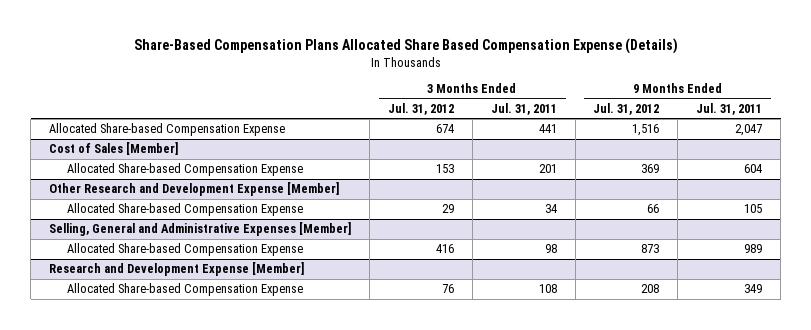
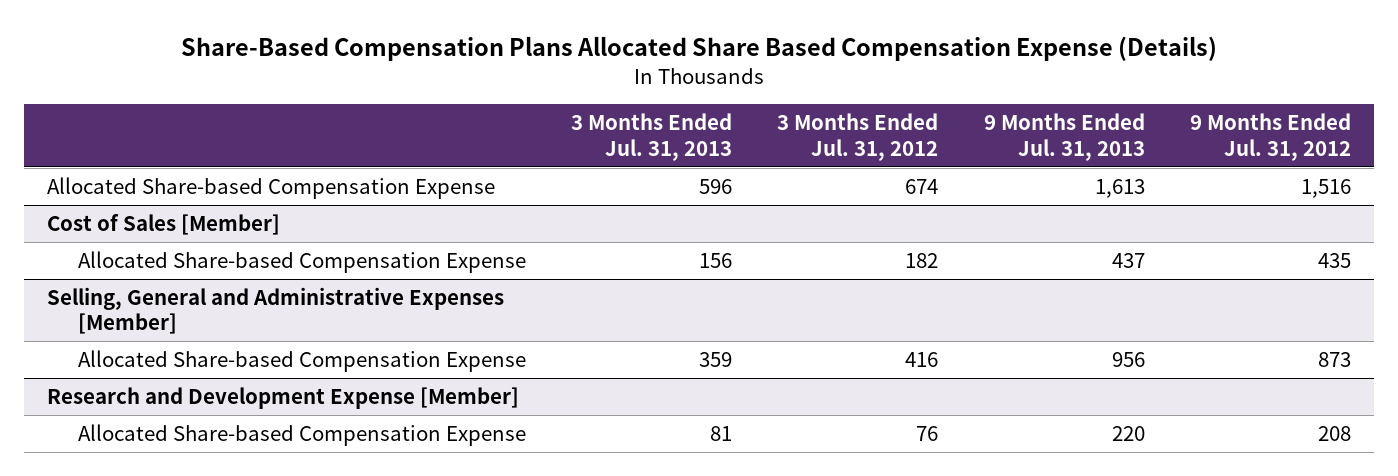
[490,102,557,115] Jul. 31, 2011 -> none
[696,102,763,115] Jul. 31, 2011 -> none
none -> [571,113,733,161] 3 Months Ended Jul. 31, 2013
none -> [983,113,1145,161] 9 Months Ended Jul. 31, 2013
[49,182,340,197] Other Research and Development Expense [Member] -> none
[67,203,304,217] Allocated Share-based Compensation Expense -> none
[435,164,454,174] 153 -> [905,252,939,268] 182
[641,164,660,174] 369 -> [1318,252,1352,268] 435

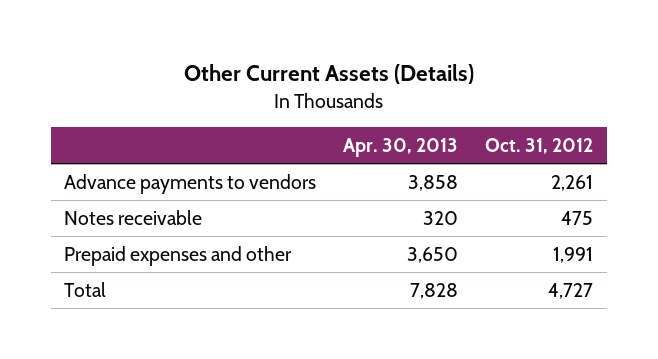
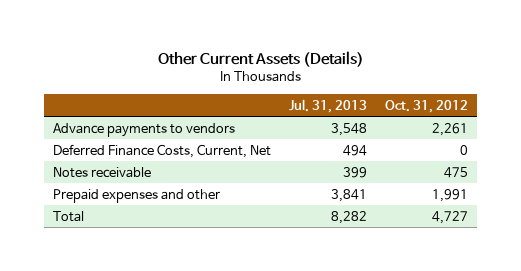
[343,138,459,158] Apr. 30, 2013 -> none
none -> [289,98,368,113] Jul. 31, 2013
none -> [53,143,272,158] Deferred Finance Costs, Current, Net

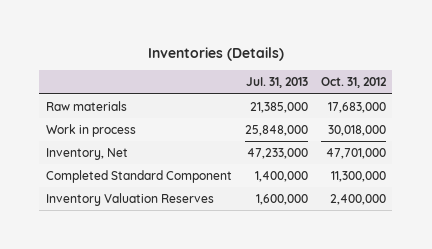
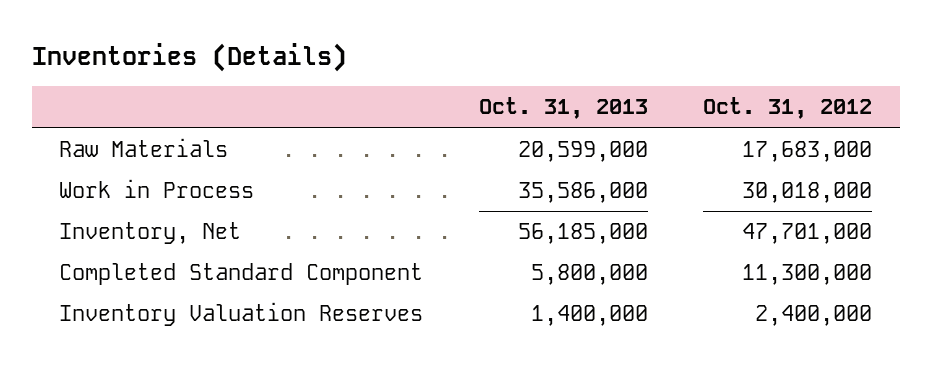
[245,77,308,89] Jul. 31, 2013 -> none
none -> [478,97,648,120] Oct. 31, 2013
[45,101,127,112] Raw materials -> [59,138,229,158] Raw Materials
[45,124,136,138] Work in process -> [59,179,255,199] Work in Process

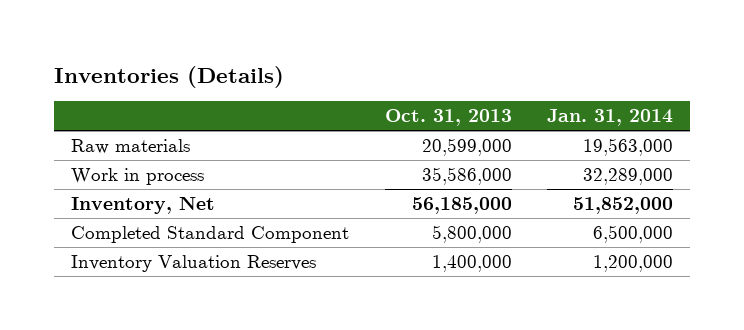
[702,97,872,120] Oct. 31, 2012 -> none
none -> [546,109,673,127] Jan. 31, 2014
[59,138,229,158] Raw Materials -> [71,138,191,154] Raw materials
[59,179,255,199] Work in Process -> [71,167,205,185] Work in process

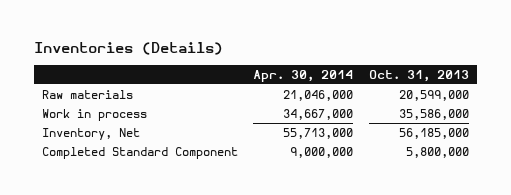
[546,109,673,127] Jan. 31, 2014 -> none
none -> [253,70,354,83] Apr. 30, 2014
[71,254,317,272] Inventory Valuation Reserves -> none

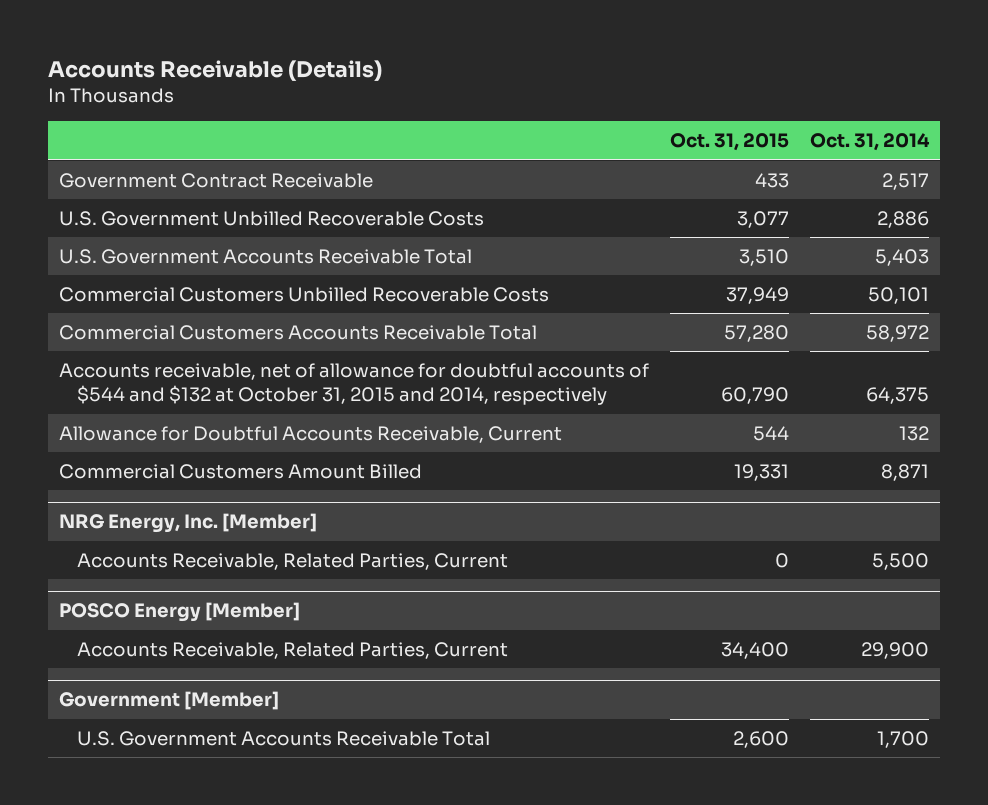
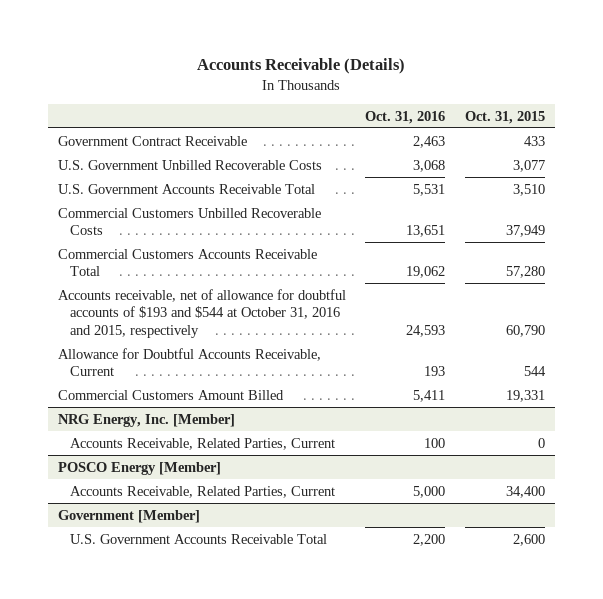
[810,133,931,152] Oct. 31, 2014 -> none
none -> [365,110,446,124] Oct. 31, 2016
[58,363,649,406] Accounts receivable, net of allowance for doubtful accounts of $544 and $132 at October 31, 2015 and 2014, respectively -> [57,288,346,338] Accounts receivable, net of allowance for doubtful accounts of $193 and $544 at October 31, 2016 and 2015, respectively

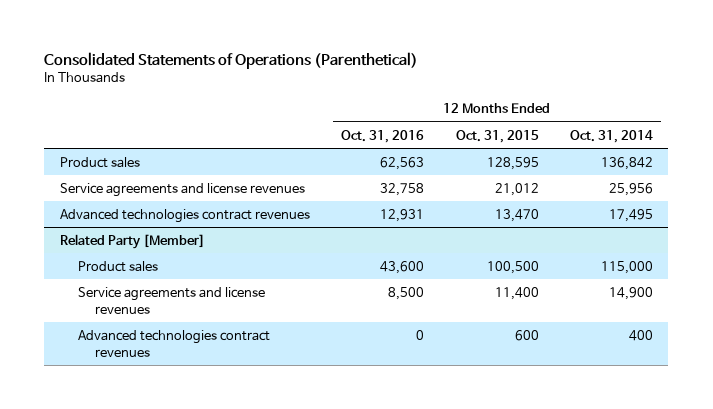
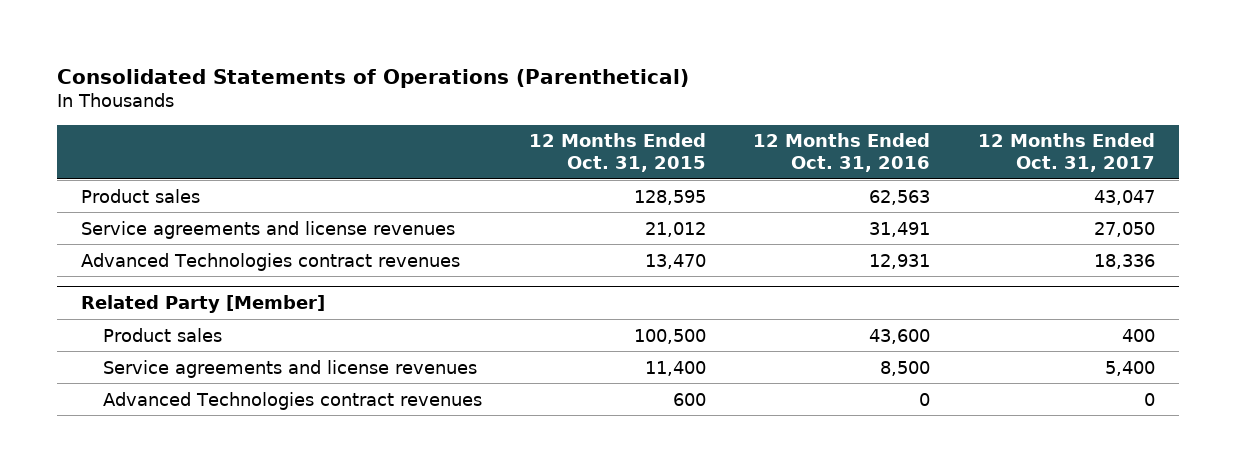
[569,129,653,143] Oct. 31, 2014 -> none
none -> [977,133,1155,172] 12 Months Ended Oct. 31, 2017
[380,182,425,196] 32,758 -> [869,221,931,237] 31,491
[60,208,311,223] Advanced technologies contract revenues -> [80,252,460,271] Advanced Technologies contract revenues
[77,329,270,357] Advanced technologies contract revenues -> [102,391,482,410] Advanced Technologies contract revenues

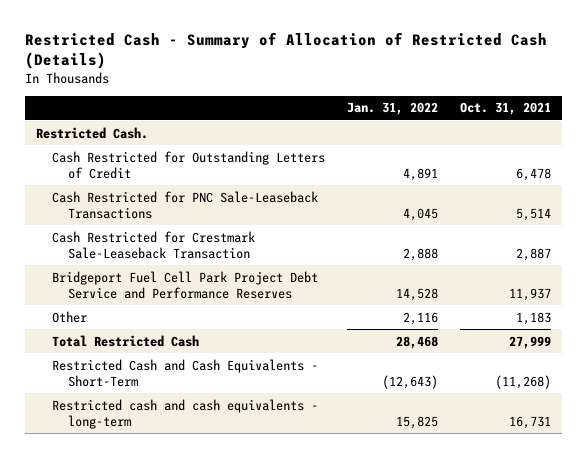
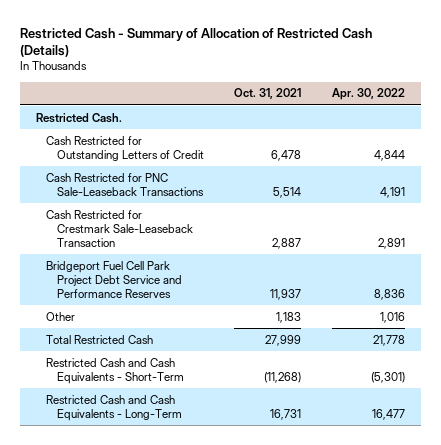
[347,102,439,116] Jan. 31, 2022 -> none
none -> [332,88,406,101] Apr. 30, 2022
[52,398,319,429] Restricted cash and cash equivalents - long-term -> [46,394,182,421] Restricted Cash and Cash Equivalents - Long-Term

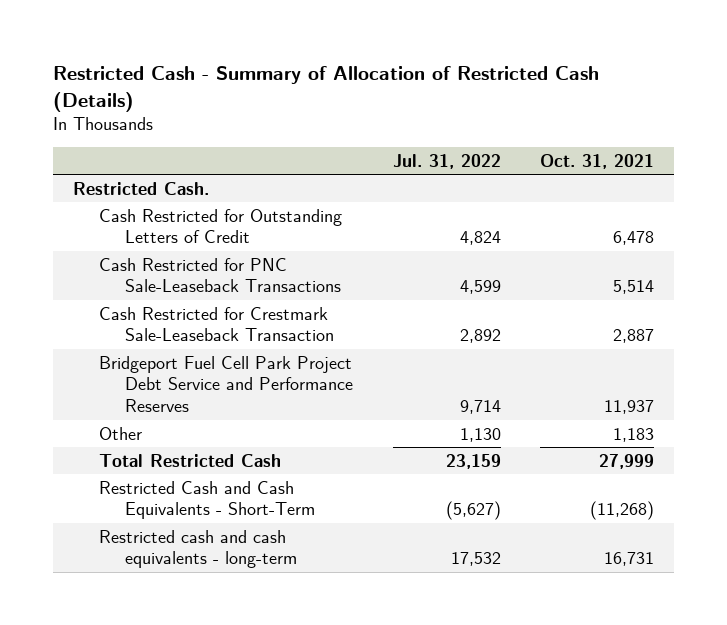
[332,88,406,101] Apr. 30, 2022 -> none
none -> [392,153,501,169] Jul. 31, 2022
[46,394,182,421] Restricted Cash and Cash Equivalents - Long-Term -> [98,529,298,569] Restricted cash and cash equivalents - long-term

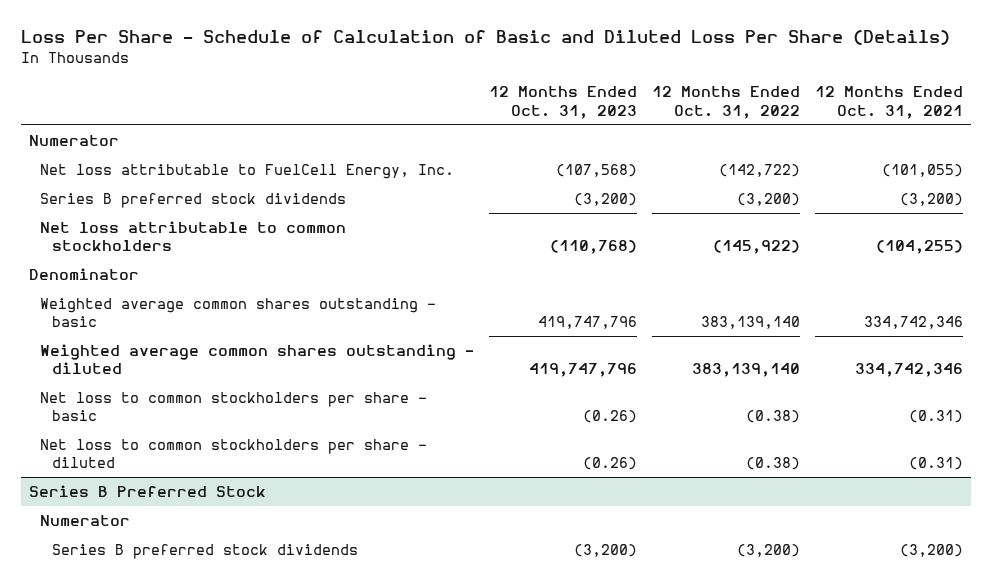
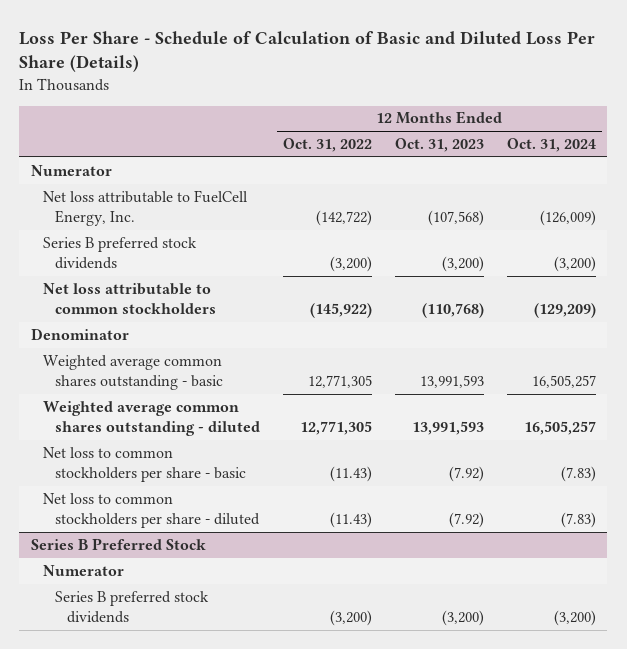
[815,86,964,119] 12 Months Ended Oct. 31, 2021 -> none
none -> [506,138,596,153] Oct. 31, 2024
[538,316,638,330] 419,747,796 -> [419,374,484,388] 13,991,593
[701,316,801,330] 383,139,140 -> [307,374,372,388] 12,771,305
[529,363,638,378] 419,747,796 -> [411,420,484,435] 13,991,593
[692,363,801,378] 383,139,140 -> [299,420,372,435] 12,771,305
[583,410,638,424] (0.26) -> [448,465,484,482] (7.92)
[746,410,801,424] (0.38) -> [329,465,372,482] (11.43)
[583,457,638,471] (0.26) -> [448,511,484,528] (7.92)
[746,457,801,471] (0.38) -> [329,511,372,528] (11.43)

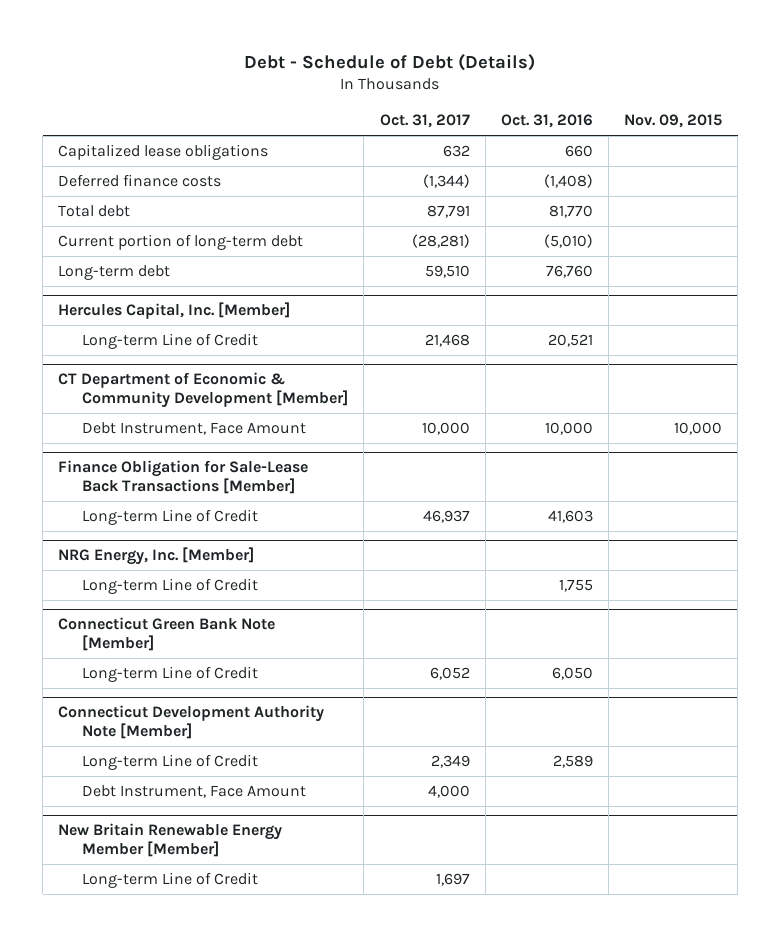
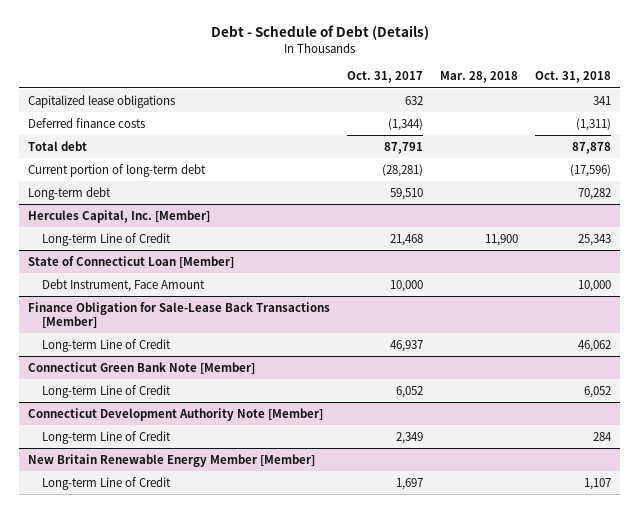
[500,114,593,129] Oct. 31, 2016 -> none
[624,114,723,129] Nov. 09, 2015 -> none
none -> [440,71,519,84] Mar. 28, 2018
none -> [535,71,612,84] Oct. 31, 2018
[58,372,349,408] CT Department of Economic & Community Development [Member] -> none
none -> [27,255,234,268] State of Connecticut Loan [Member]
[58,547,255,566] NRG Energy, Inc. [Member] -> none
[82,577,259,594] Long-term Line of Credit -> none
[82,784,307,798] Debt Instrument, Face Amount -> none

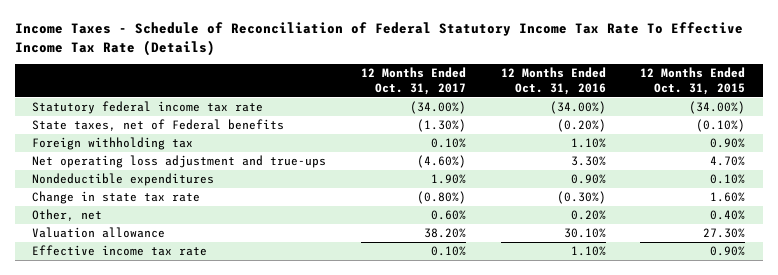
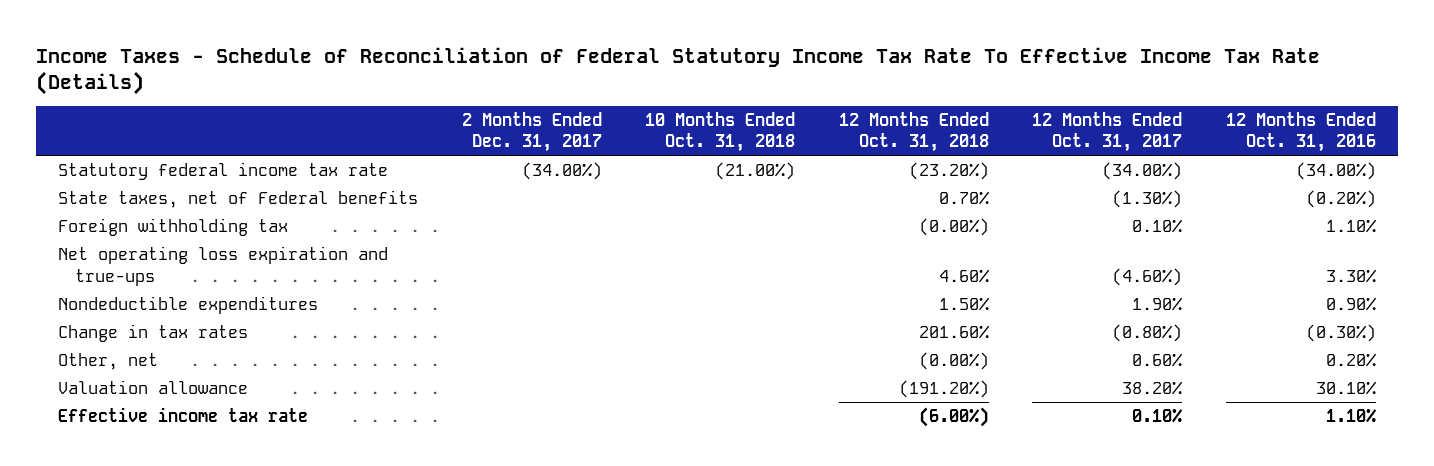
[640,66,746,95] 12 Months Ended Oct. 31, 2015 -> none
none -> [461,111,602,153] 2 Months Ended Dec. 31, 2017
none -> [645,111,796,153] 10 Months Ended Oct. 31, 2018
none -> [838,111,989,153] 12 Months Ended Oct. 31, 2018
[32,155,327,169] Net operating loss adjustment and true-ups -> [58,245,389,286] Net operating loss expiration and true-ups
[32,191,201,205] Change in state tax rate -> [58,323,249,342] Change in tax rates

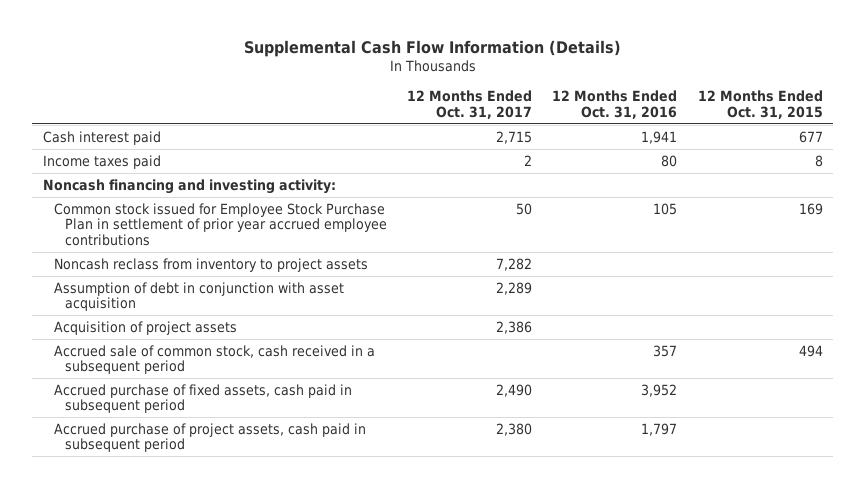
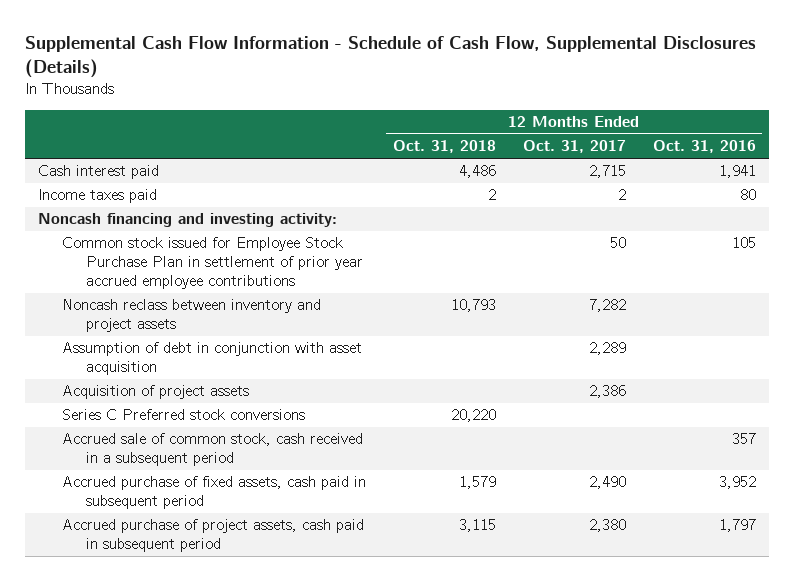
[243,40,621,58] Supplemental Cash Flow Information (Details) -> [24,35,756,79] Supplemental Cash Flow Information - Schedule of Cash Flow, Supplemental Disclosures (Details)
[697,90,823,119] 12 Months Ended Oct. 31, 2015 -> none
none -> [392,140,496,154] Oct. 31, 2018
[53,257,368,272] Noncash reclass from inventory to project assets -> [61,299,321,333] Noncash reclass between inventory and project assets
none -> [61,409,305,421] Series C Preferred stock conversions

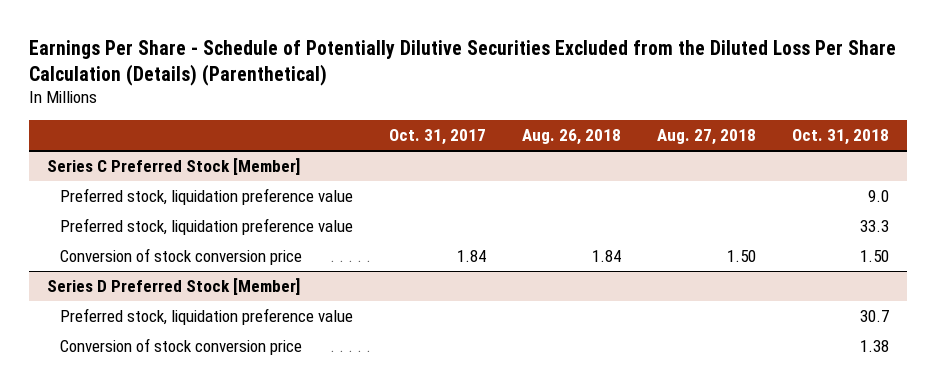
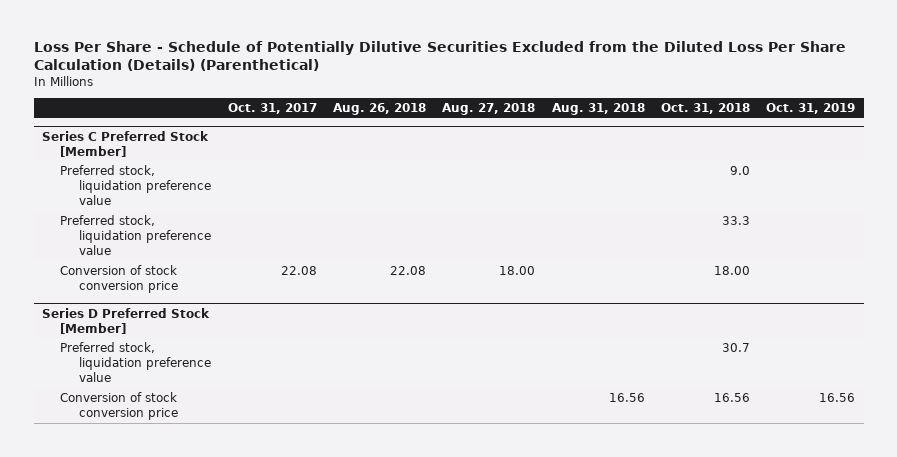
[28,39,896,86] Earnings Per Share - Schedule of Potentially Dilutive Securities Excluded from the Diluted Loss Per Share Calculation (Details) (Parenthetical) -> [33,40,846,72] Loss Per Share - Schedule of Potentially Dilutive Securities Excluded from the Diluted Loss Per Share Calculation (Details) (Parenthetical)
none -> [551,103,645,116] Aug. 31, 2018
none -> [766,103,856,115] Oct. 31, 2019
[457,250,487,263] 1.84 -> [280,266,317,276] 22.08
[592,250,622,263] 1.84 -> [389,266,426,276] 22.08
[726,250,756,263] 1.50 -> [499,266,536,276] 18.00
[859,250,889,263] 1.50 -> [714,266,751,276] 18.00
[859,340,889,353] 1.38 -> [714,393,751,403] 16.56

